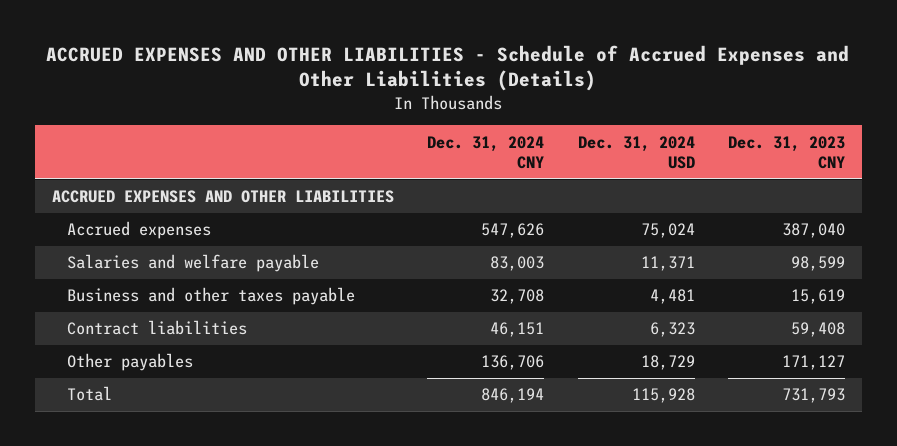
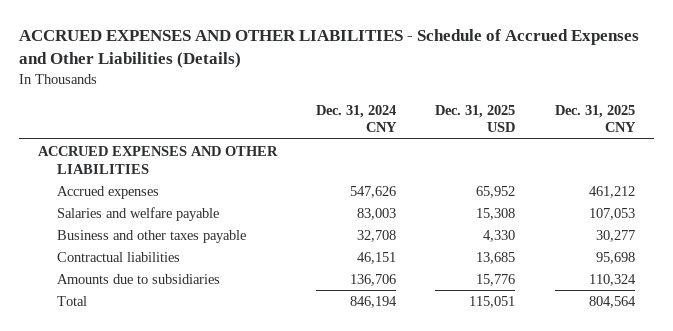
[577,135,695,170] Dec. 31, 2024 USD -> none
[728,135,846,170] Dec. 31, 2023 CNY -> none
none -> [435,104,516,133] Dec. 31, 2025 USD
none -> [554,104,636,133] Dec. 31, 2025 CNY
[67,320,248,336] Contract liabilities -> [57,251,181,262] Contractual liabilities
[67,353,194,372] Other payables -> [57,273,221,284] Amounts due to subsidiaries

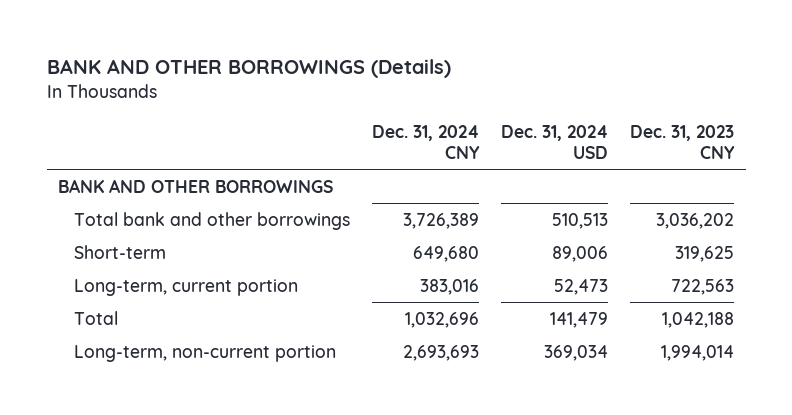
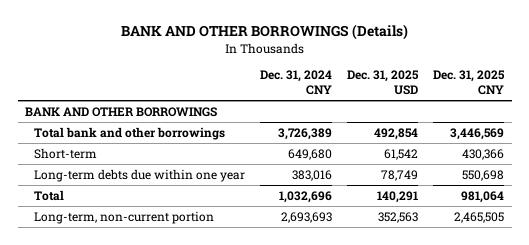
[501,125,609,159] Dec. 31, 2024 USD -> none
[630,125,736,159] Dec. 31, 2023 CNY -> none
none -> [347,70,420,96] Dec. 31, 2025 USD
none -> [433,70,506,96] Dec. 31, 2025 CNY
[73,278,298,296] Long-term, current portion -> [33,168,245,182] Long-term debts due within one year

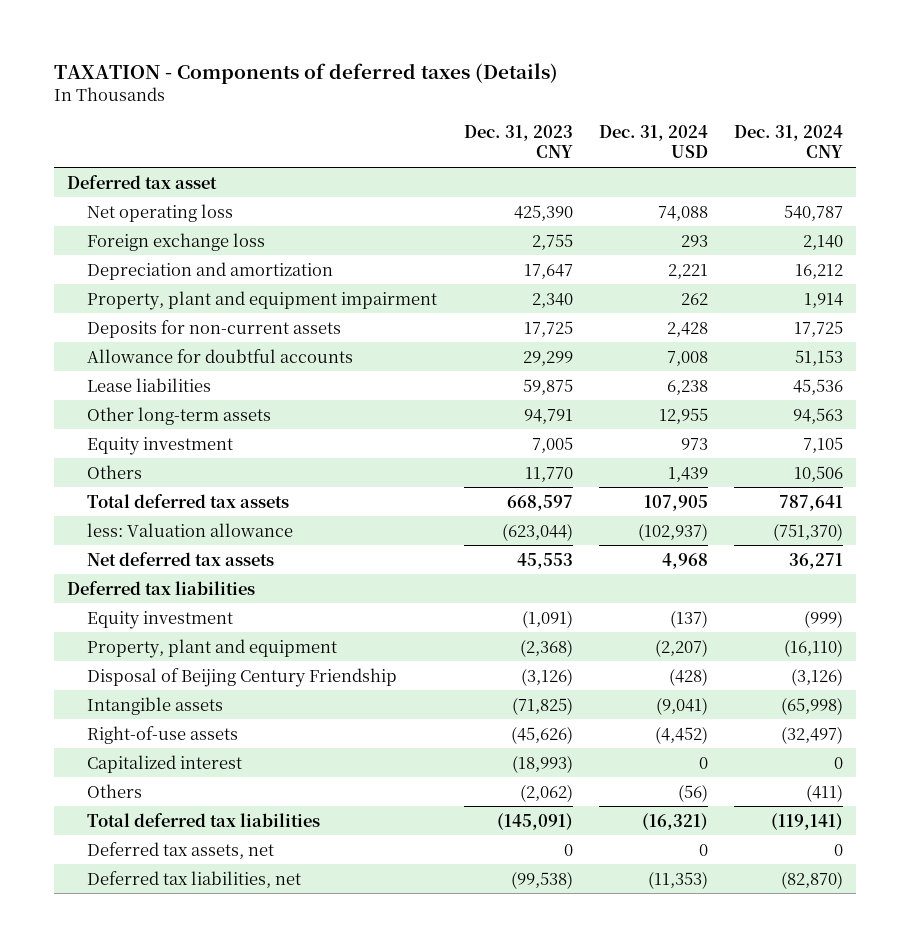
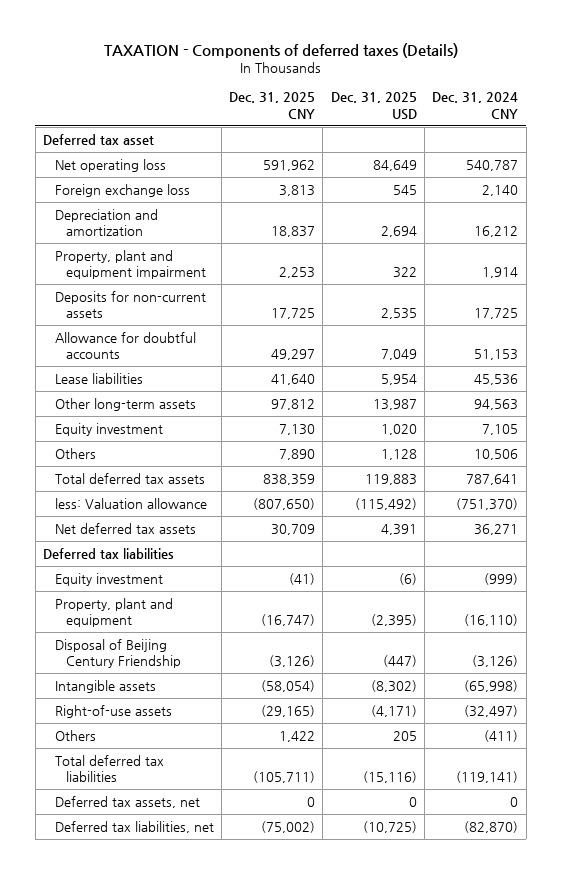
[463,125,573,159] Dec. 31, 2023 CNY -> none
[599,125,709,159] Dec. 31, 2024 USD -> none
none -> [229,92,316,119] Dec. 31, 2025 CNY
none -> [330,92,417,120] Dec. 31, 2025 USD
[87,754,243,773] Capitalized interest -> none

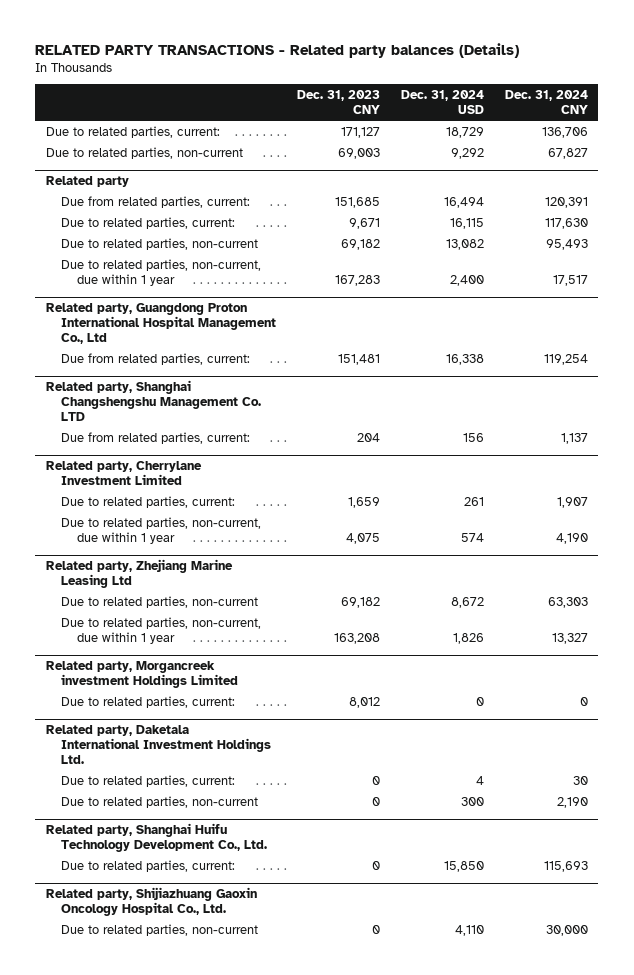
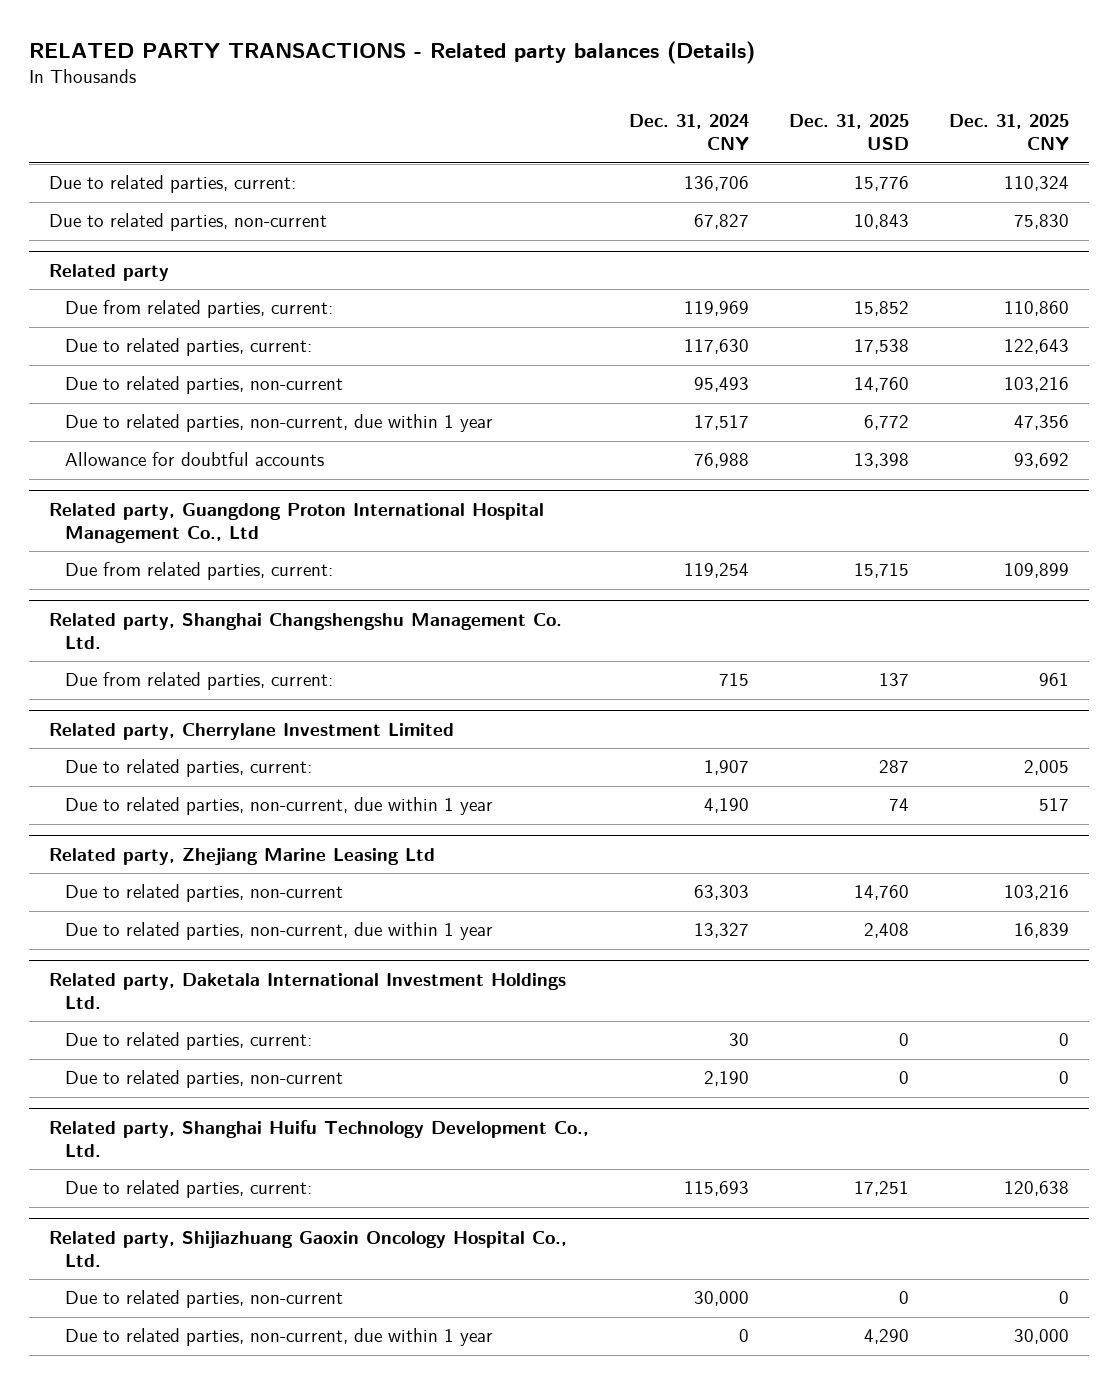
[297,89,381,114] Dec. 31, 2023 CNY -> none
[401,89,485,114] Dec. 31, 2024 USD -> none
none -> [789,114,910,151] Dec. 31, 2025 USD
none -> [949,114,1070,151] Dec. 31, 2025 CNY
[544,196,588,208] 120,391 -> [684,301,750,317] 119,969
none -> [64,452,324,467] Allowance for doubtful accounts
[45,380,262,422] Related party, Shanghai Changshengshu Management Co. LTD -> [49,612,563,650] Related party, Shanghai Changshengshu Management Co. Ltd.
[560,432,588,444] 1,137 -> [719,673,750,687] 715
[45,661,239,689] Related party, Morgancreek investment Holdings Limited -> none
[61,695,236,708] Due to related parties, current: -> none
none -> [64,1328,493,1347] Due to related parties, non-current, due within 1 year

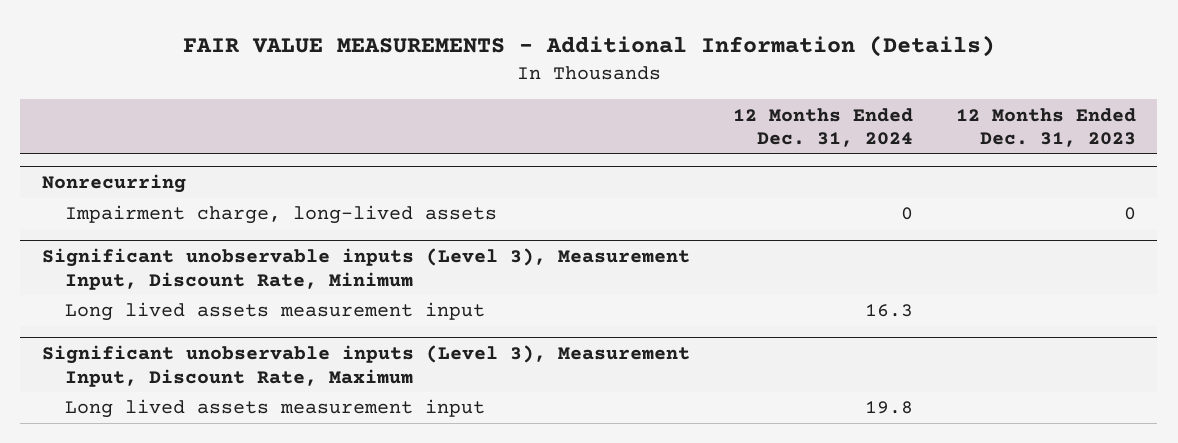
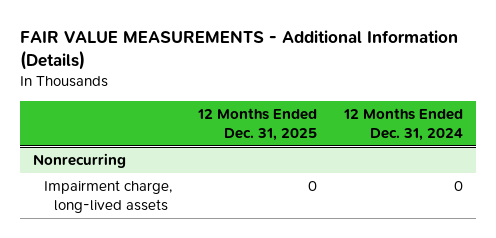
[955,107,1136,148] 12 Months Ended Dec. 31, 2023 -> none
none -> [197,107,318,141] 12 Months Ended Dec. 31, 2025
[41,248,690,290] Significant unobservable inputs (Level 3), Measurement Input, Discount Rate, Minimum -> none
[65,302,486,322] Long lived assets measurement input -> none
[41,345,690,387] Significant unobservable inputs (Level 3), Measurement Input, Discount Rate, Maximum -> none
[65,399,486,419] Long lived assets measurement input -> none

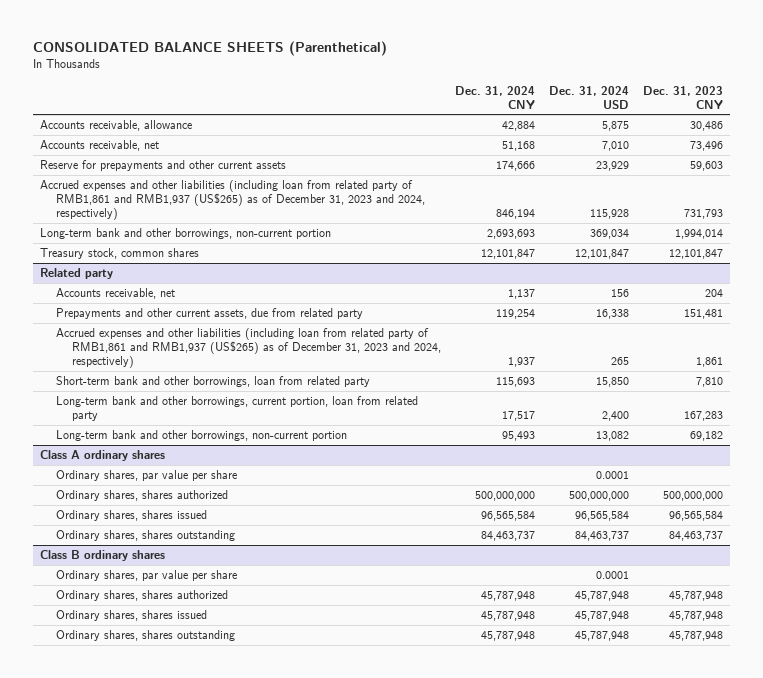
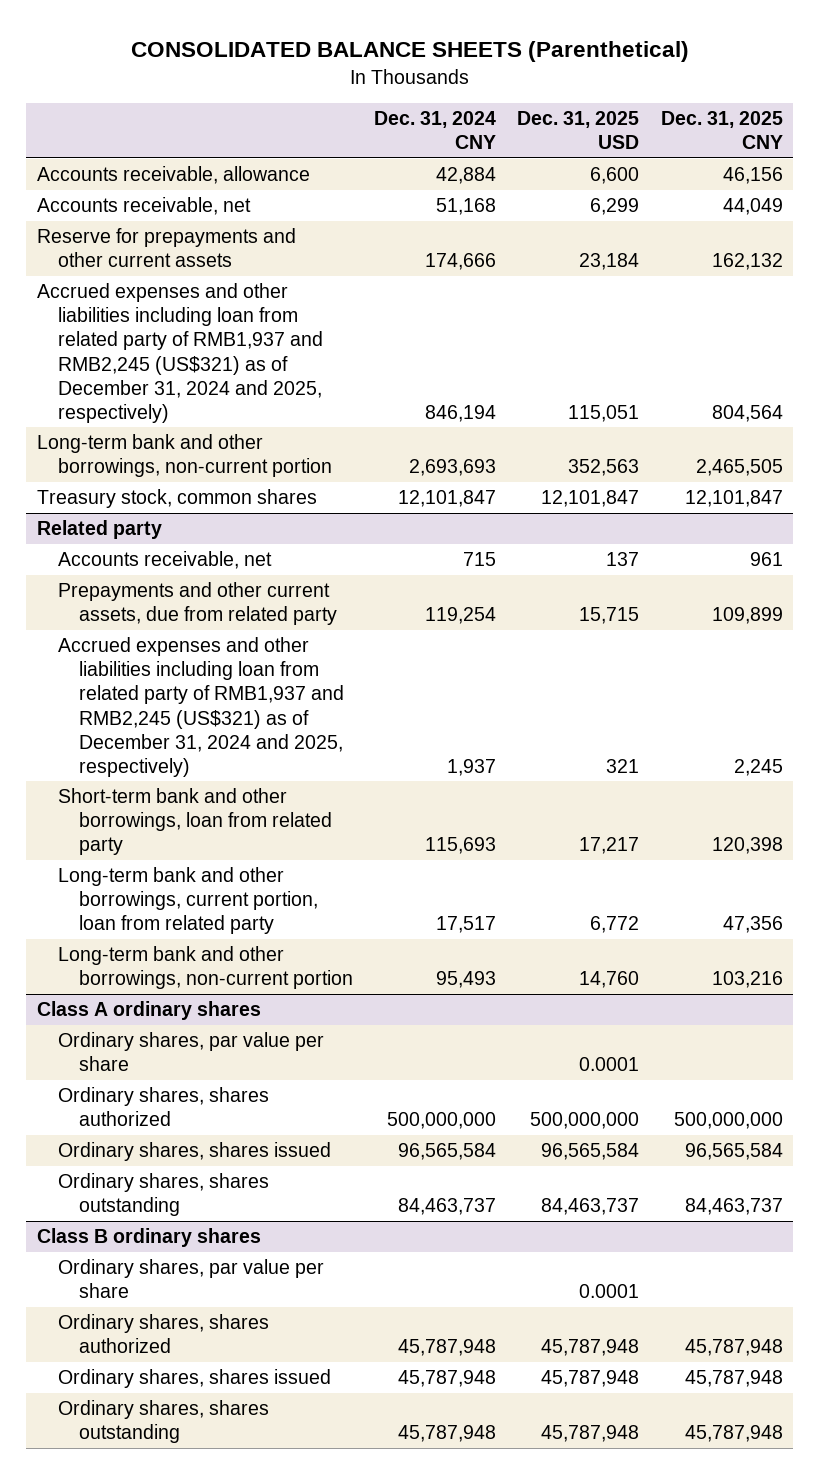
[548,85,629,109] Dec. 31, 2024 USD -> none
[642,85,723,109] Dec. 31, 2023 CNY -> none
none -> [517,111,640,150] Dec. 31, 2025 USD
none -> [660,111,783,150] Dec. 31, 2025 CNY
[39,180,425,221] Accrued expenses and other liabilities (including loan from related party of RMB1,861 and RMB1,937 (US$265) as of December 31, 2023 and 2024, respectively) -> [37,283,323,423] Accrued expenses and other liabilities including loan from related party of RMB1,937 and RMB2,245 (US$321) as of December 31, 2024 and 2025, respectively)
[507,289,535,300] 1,137 -> [463,552,497,567] 715
[55,328,441,369] Accrued expenses and other liabilities (including loan from related party of RMB1,861 and RMB1,937 (US$265) as of December 31, 2023 and 2024, respectively) -> [57,637,344,777] Accrued expenses and other liabilities including loan from related party of RMB1,937 and RMB2,245 (US$321) as of December 31, 2024 and 2025, respectively)

